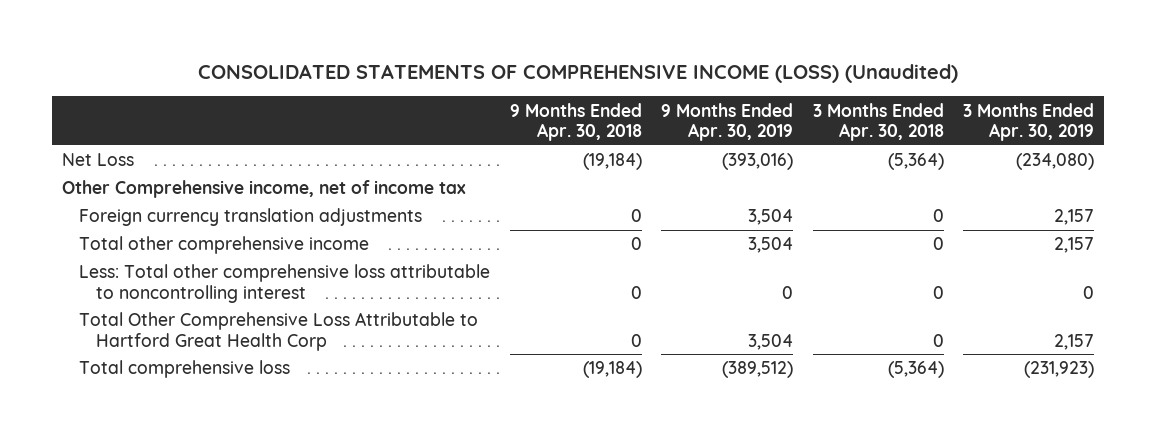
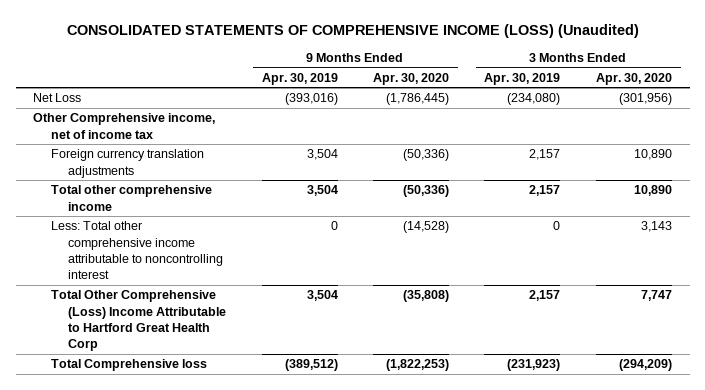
[509,102,642,142] 9 Months Ended Apr. 30, 2018 -> none
[812,102,944,142] 3 Months Ended Apr. 30, 2018 -> none
none -> [373,72,450,85] Apr. 30, 2020
none -> [595,72,672,85] Apr. 30, 2020
[79,264,491,303] Less: Total other comprehensive loss attributable to noncontrolling interest -> [50,221,224,280] Less: Total other comprehensive income attributable to noncontrolling interest
[79,312,479,351] Total Other Comprehensive Loss Attributable to Hartford Great Health Corp -> [50,290,227,352] Total Other Comprehensive (Loss) Income Attributable to Hartford Great Health Corp
[79,360,291,379] Total comprehensive loss -> [50,359,207,372] Total Comprehensive loss

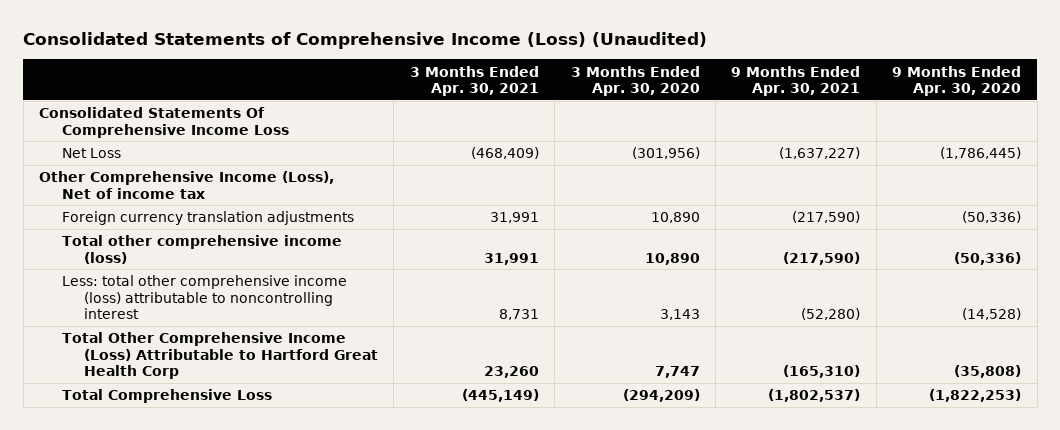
[66,24,639,39] CONSOLIDATED STATEMENTS OF COMPREHENSIVE INCOME (LOSS) (Unaudited) -> [23,32,708,50] Consolidated Statements of Comprehensive Income (Loss) (Unaudited)
[261,72,338,85] Apr. 30, 2019 -> none
[484,72,561,85] Apr. 30, 2019 -> none
none -> [409,65,539,96] 3 Months Ended Apr. 30, 2021
none -> [731,65,861,96] 9 Months Ended Apr. 30, 2021
none -> [39,107,289,138] Consolidated Statements Of Comprehensive Income Loss
[33,113,216,139] Other Comprehensive income, net of income tax -> [39,171,335,199] Other Comprehensive Income (Loss), Net of income tax
[50,185,212,211] Total other comprehensive income -> [61,235,342,264] Total other comprehensive income (loss)
[50,221,224,280] Less: Total other comprehensive income attributable to noncontrolling interest -> [61,275,347,319] Less: total other comprehensive income (loss) attributable to noncontrolling interest
[50,290,227,352] Total Other Comprehensive (Loss) Income Attributable to Hartford Great Health Corp -> [61,332,378,379] Total Other Comprehensive Income (Loss) Attributable to Hartford Great Health Corp
[50,359,207,372] Total Comprehensive loss -> [61,389,272,404] Total Comprehensive Loss

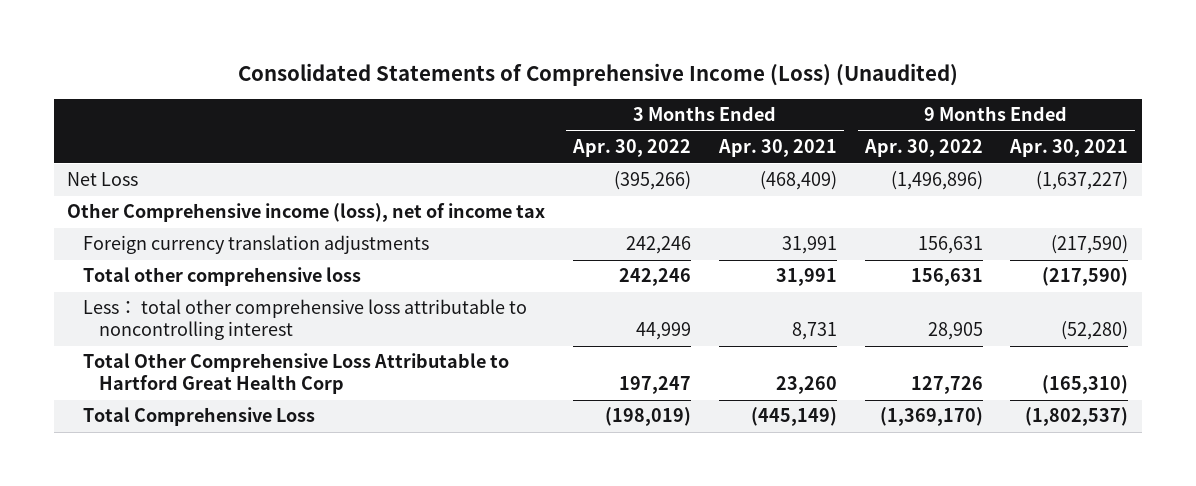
[570,65,700,96] 3 Months Ended Apr. 30, 2020 -> none
[892,65,1022,96] 9 Months Ended Apr. 30, 2020 -> none
none -> [572,139,692,158] Apr. 30, 2022
none -> [863,139,983,158] Apr. 30, 2022
[39,107,289,138] Consolidated Statements Of Comprehensive Income Loss -> none
[39,171,335,199] Other Comprehensive Income (Loss), Net of income tax -> [67,203,546,223] Other Comprehensive income (loss), net of income tax
[61,235,342,264] Total other comprehensive income (loss) -> [83,267,362,287] Total other comprehensive loss
[61,275,347,319] Less: total other comprehensive income (loss) attributable to noncontrolling interest -> [83,299,528,341] Less： total other comprehensive loss attributable to noncontrolling interest
[61,332,378,379] Total Other Comprehensive Income (Loss) Attributable to Hartford Great Health Corp -> [83,353,510,395] Total Other Comprehensive Loss Attributable to Hartford Great Health Corp

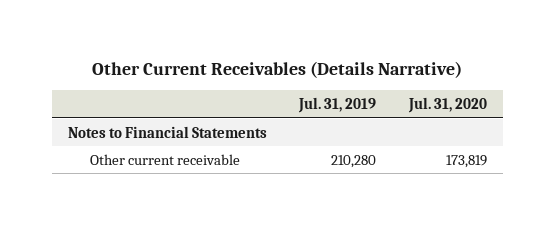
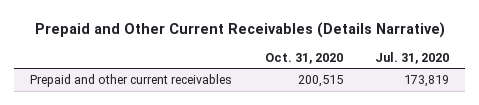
[92,61,463,79] Other Current Receivables (Details Narrative) -> [34,21,445,38] Prepaid and Other Current Receivables (Details Narrative)
[298,97,377,114] Jul. 31, 2019 -> none
none -> [264,52,343,64] Oct. 31, 2020
[67,125,267,138] Notes to Financial Statements -> none
[89,153,240,165] Other current receivable -> [30,74,233,88] Prepaid and other current receivables

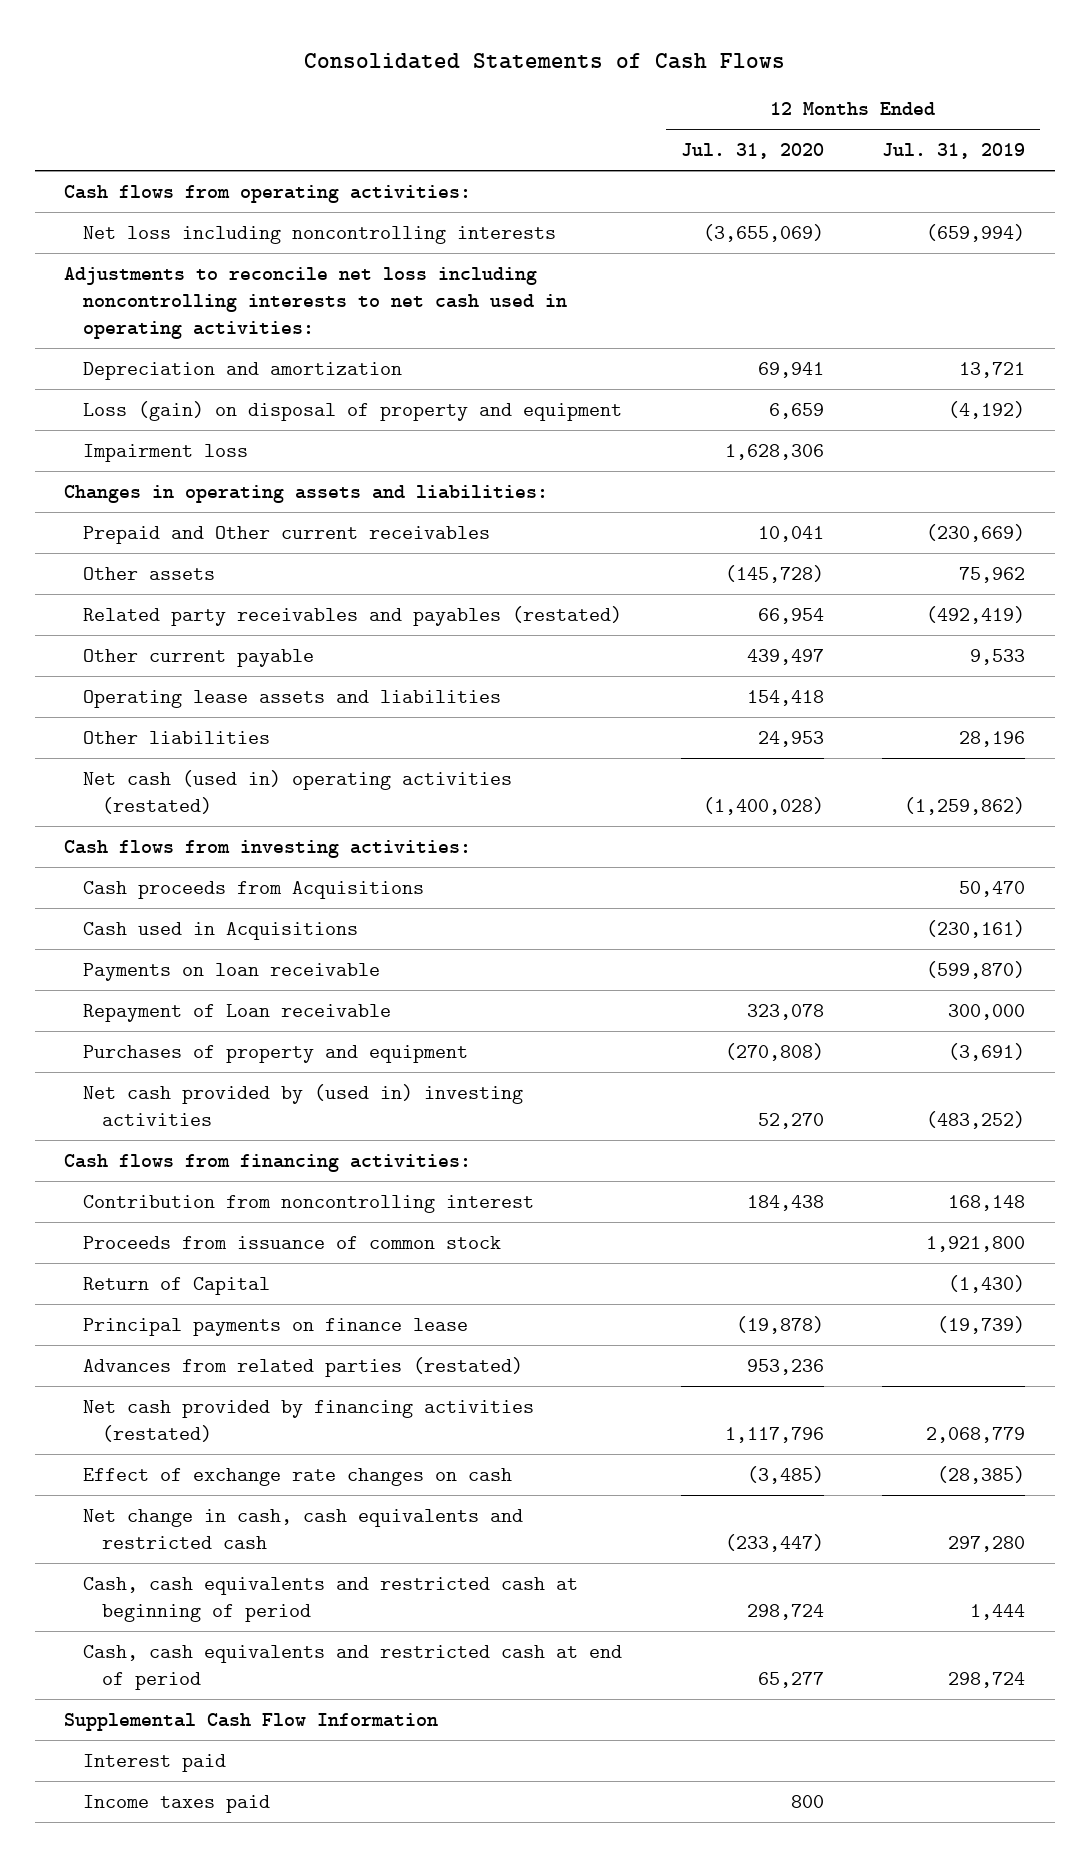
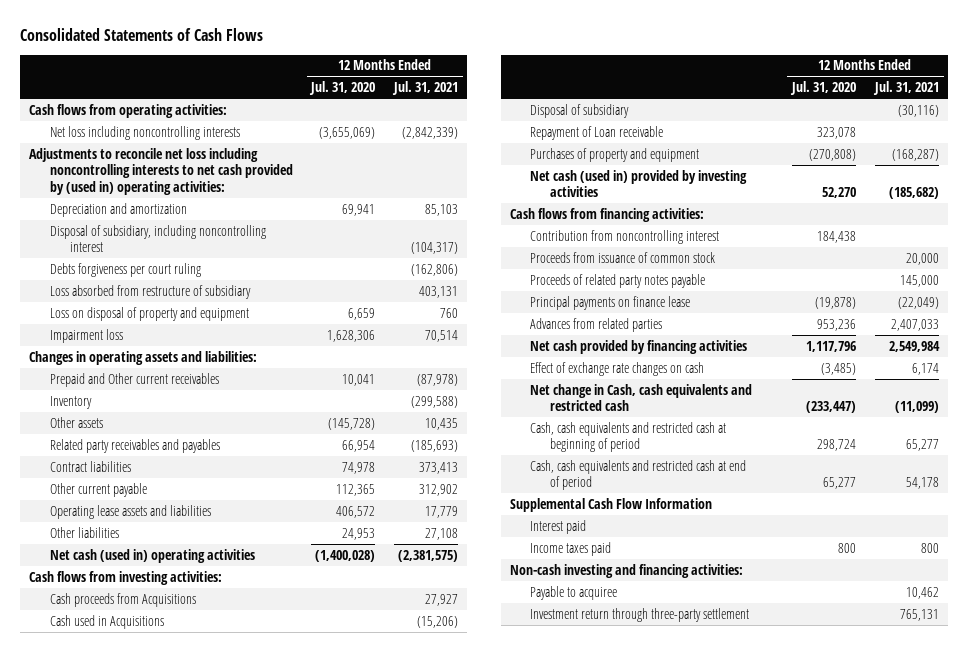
[882,143,1026,160] Jul. 31, 2019 -> none
none -> [391,81,458,96] Jul. 31, 2021
[64,266,568,339] Adjustments to reconcile net loss including noncontrolling interests to net cash used in operating activities: -> [29,147,293,195] Adjustments to reconcile net loss including noncontrolling interests to net cash provided by (used in) operating activities:
none -> [49,224,266,253] Disposal of subsidiary, including noncontrolling interest
none -> [49,262,201,277] Debts forgiveness per court ruling
none -> [49,284,251,299] Loss absorbed from restructure of subsidiary
[83,400,623,421] Loss (gain) on disposal of property and equipment -> [49,306,249,321] Loss on disposal of property and equipment
none -> [49,395,92,409] Inventory
[83,605,623,626] Related party receivables and payables (restated) -> [49,438,220,453] Related party receivables and payables
none -> [49,460,131,472] Contract liabilities
[746,648,824,665] 439,497 -> [336,483,376,496] 112,365
[746,689,824,706] 154,418 -> [336,505,376,518] 406,572
[83,769,513,814] Net cash (used in) operating activities (restated) -> [49,548,255,563] Net cash (used in) operating activities
[83,962,381,981] Payments on loan receivable -> none
none -> [530,103,630,118] Disposal of subsidiary
[83,1083,524,1126] Net cash provided by (used in) investing activities -> [530,169,748,198] Net cash (used in) provided by investing activities
[83,1276,271,1295] Return of Capital -> none
none -> [530,273,706,288] Proceeds of related party notes payable
[83,1356,524,1377] Advances from related parties (restated) -> [530,317,663,332] Advances from related parties
[83,1399,535,1442] Net cash provided by financing activities (restated) -> [530,339,748,354] Net cash provided by financing activities
[83,1508,524,1549] Net change in cash, cash equivalents and restricted cash -> [530,383,753,412] Net change in Cash, cash equivalents and restricted cash
none -> [510,563,744,578] Non-cash investing and financing activities:
none -> [530,585,618,600] Payable to acquiree
none -> [530,607,750,622] Investment return through three-party settlement

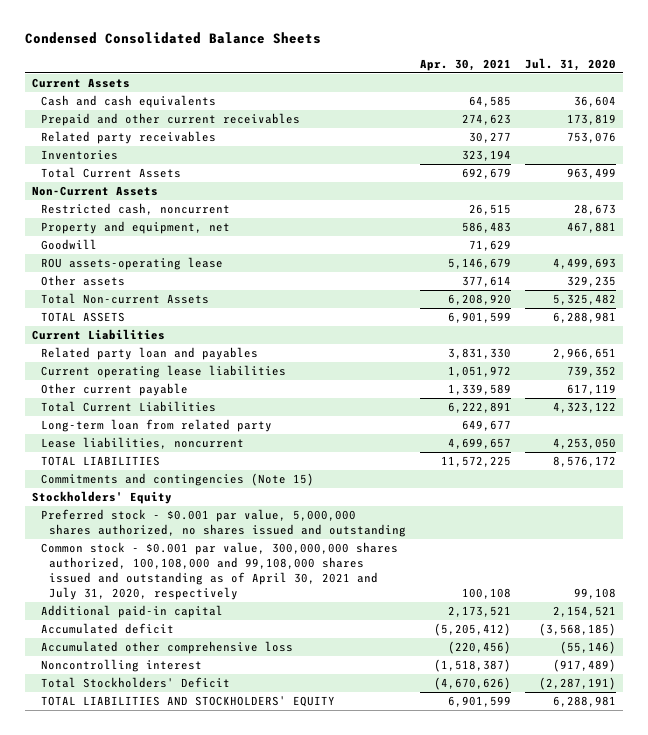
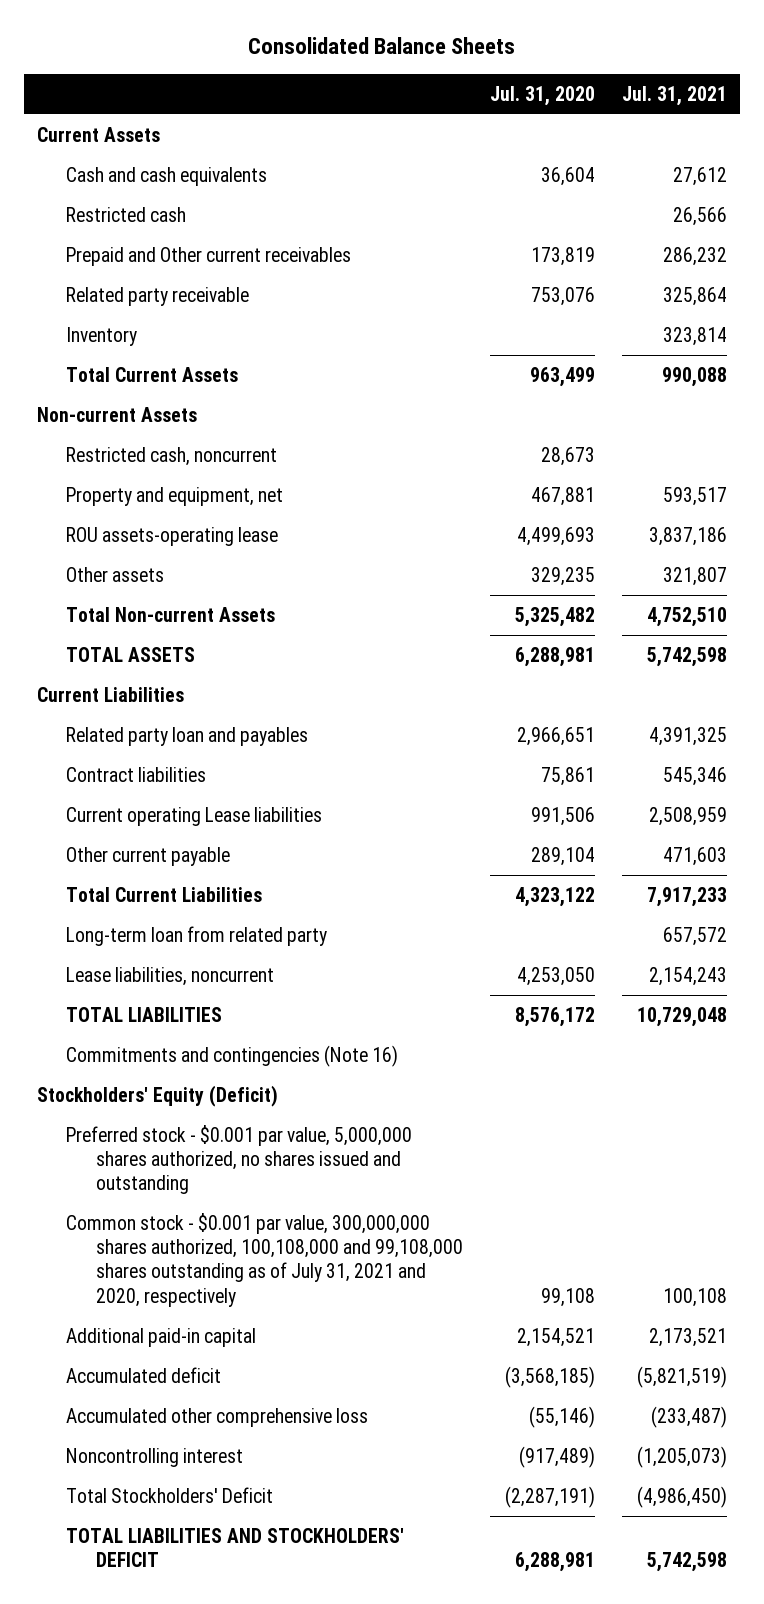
[25,32,322,45] Condensed Consolidated Balance Sheets -> [247,37,515,55] Consolidated Balance Sheets
[420,58,512,71] Apr. 30, 2021 -> none
none -> [621,85,727,106] Jul. 31, 2021
none -> [66,206,187,222] Restricted cash
[40,113,300,127] Prepaid and other current receivables -> [66,246,352,266] Prepaid and Other current receivables
[40,131,216,145] Related party receivables -> [66,286,250,306] Related party receivable
[40,150,118,161] Inventories -> [66,326,138,346] Inventory
[31,186,158,197] Non-Current Assets -> [37,406,198,422] Non-current Assets
[40,239,97,251] Goodwill -> none
none -> [66,766,207,782] Contract liabilities
[40,365,286,379] Current operating lease liabilities -> [66,806,323,826] Current operating Lease liabilities
[566,366,616,378] 739,352 -> [530,806,595,826] 991,506
[566,384,616,396] 617,119 -> [530,846,595,866] 289,104
[40,473,314,487] Commitments and contingencies (Note 15) -> [66,1044,399,1067] Commitments and contingencies (Note 16)
[31,491,172,505] Stockholders' Equity -> [37,1084,279,1107] Stockholders' Equity (Deficit)
[40,542,398,600] Common stock - $0.001 par value, 300,000,000 shares authorized, 100,108,000 and 99,108,000 shares issued and outstanding as of April 30, 2021 and July 31, 2020, respectively -> [66,1212,463,1307] Common stock - $0.001 par value, 300,000,000 shares authorized, 100,108,000 and 99,108,000 shares outstanding as of July 31, 2021 and 2020, respectively
[40,696,335,708] TOTAL LIABILITIES AND STOCKHOLDERS' EQUITY -> [66,1527,405,1568] TOTAL LIABILITIES AND STOCKHOLDERS' DEFICIT

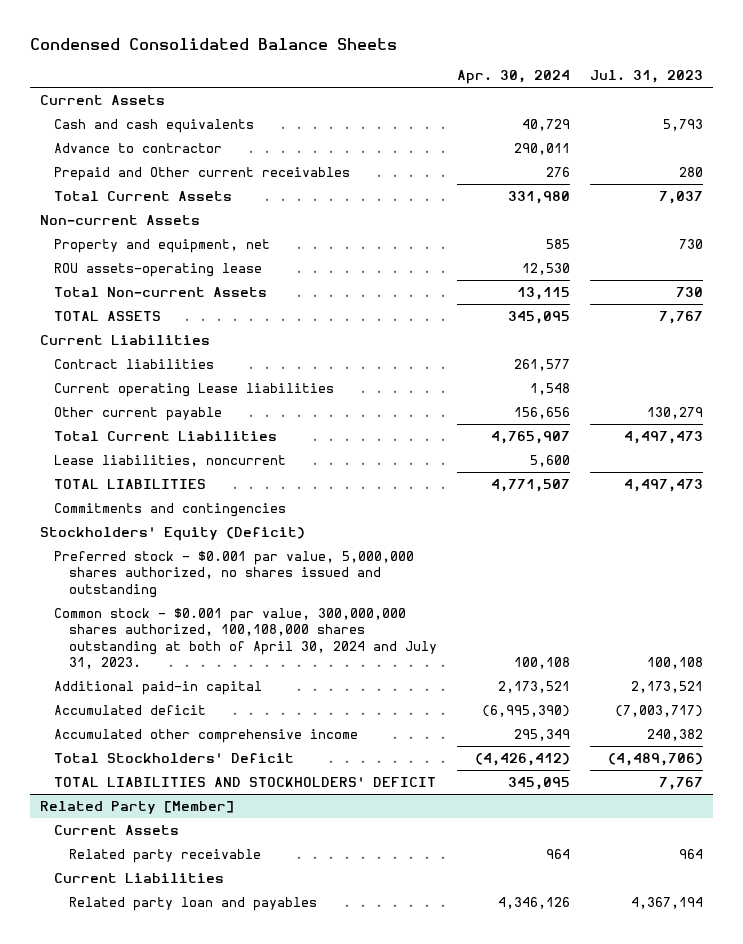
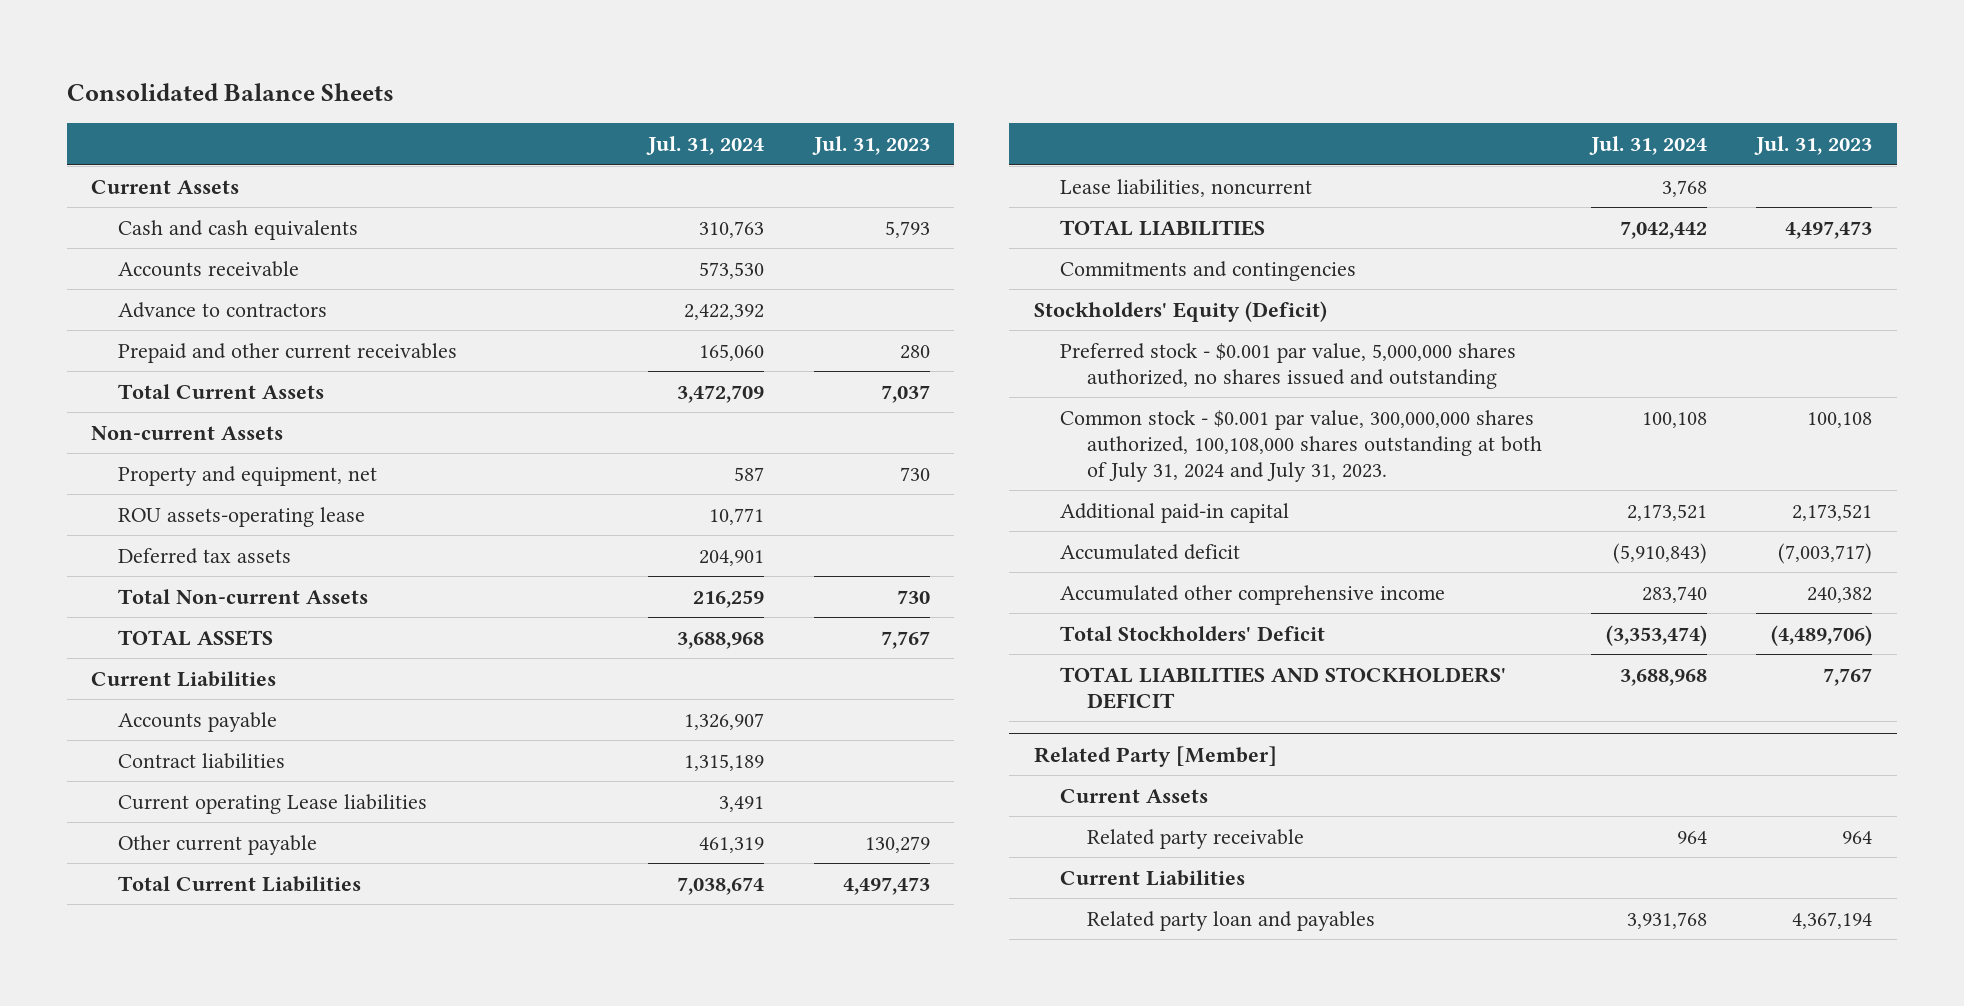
[30,38,398,51] Condensed Consolidated Balance Sheets -> [66,83,394,102] Consolidated Balance Sheets
[456,70,570,85] Apr. 30, 2024 -> none
none -> [646,136,765,156] Jul. 31, 2024
none -> [117,260,299,277] Accounts receivable
[54,142,223,153] Advance to contractor -> [117,301,327,318] Advance to contractors
[54,166,351,181] Prepaid and Other current receivables -> [117,342,457,363] Prepaid and other current receivables
none -> [117,547,291,564] Deferred tax assets
none -> [117,711,277,732] Accounts payable
[54,607,437,670] Common stock - $0.001 par value, 300,000,000 shares authorized, 100,108,000 shares outstanding at both of April 30, 2024 and July 31, 2023. -> [1060,409,1542,482] Common stock - $0.001 par value, 300,000,000 shares authorized, 100,108,000 shares outstanding at both of July 31, 2024 and July 31, 2023.

